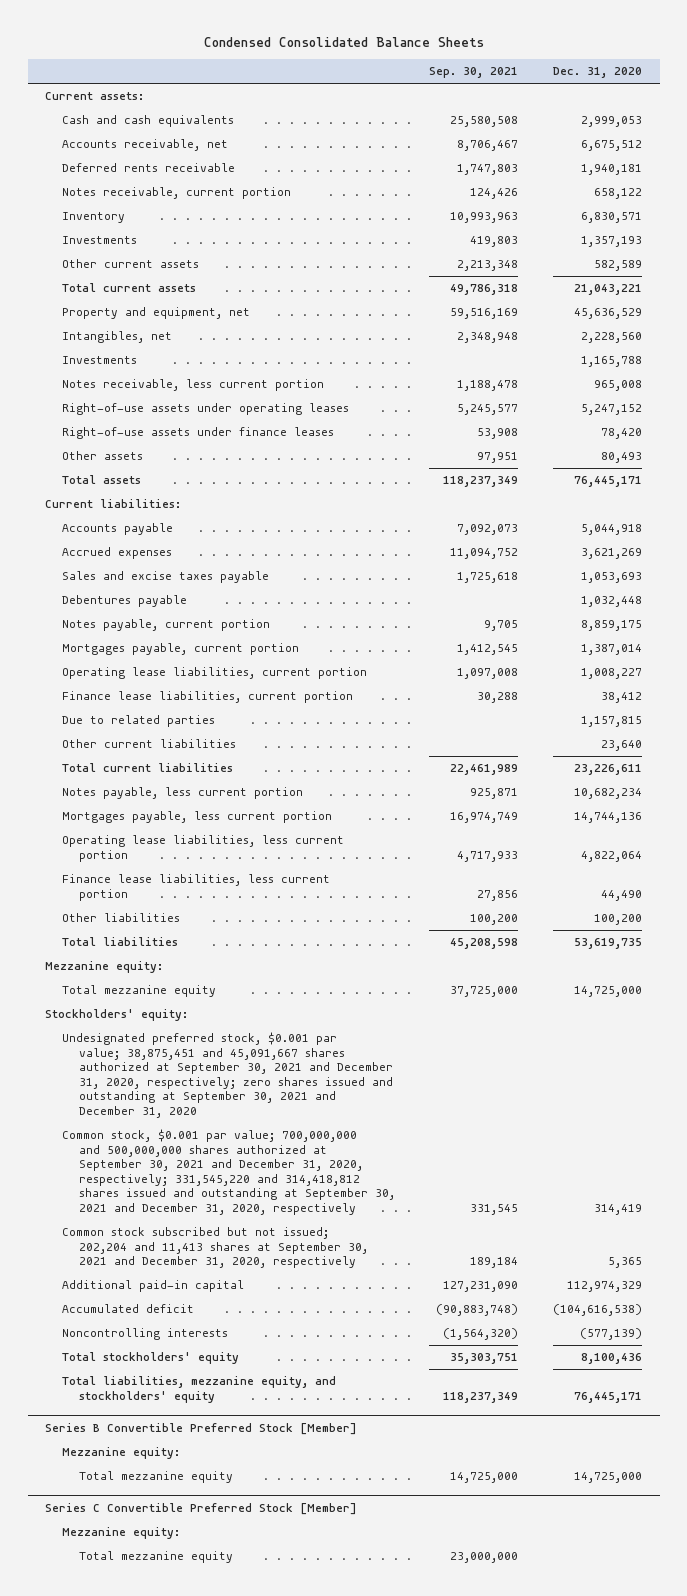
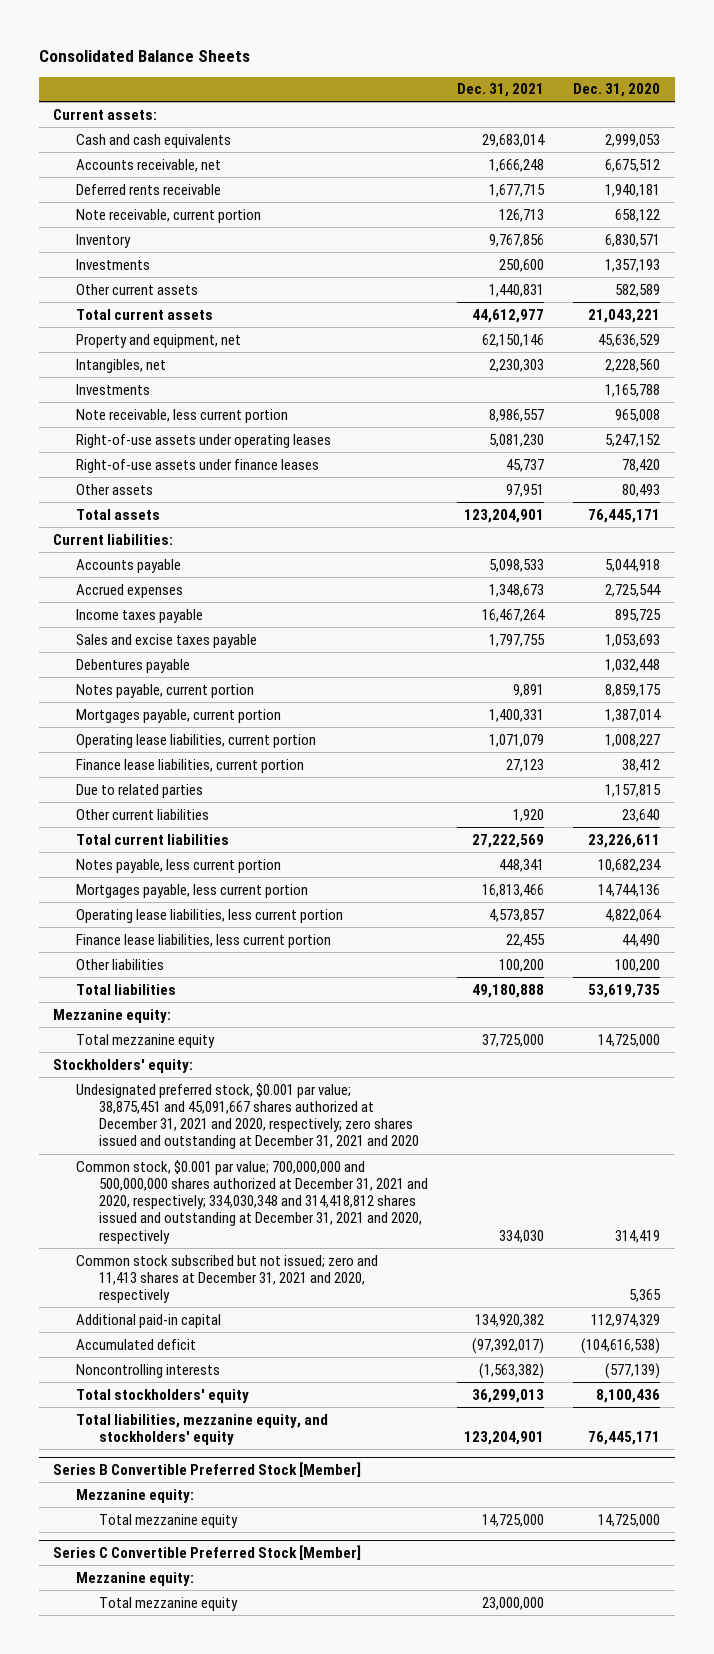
[203,36,484,47] Condensed Consolidated Balance Sheets -> [38,49,250,62] Consolidated Balance Sheets
[429,67,519,79] Sep. 30, 2021 -> none
none -> [457,83,545,98] Dec. 31, 2021
[61,187,291,200] Notes receivable, current portion -> [76,208,262,223] Note receivable, current portion
[61,379,324,392] Notes receivable, less current portion -> [76,408,289,423] Note receivable, less current portion
[581,548,643,560] 3,621,269 -> [605,583,662,597] 2,725,544
none -> [76,608,204,623] Income taxes payable
[61,1032,393,1119] Undesignated preferred stock, $0.001 par value; 38,875,451 and 45,091,667 shares authorized at September 30, 2021 and December 31, 2020, respectively; zero shares issued and outstanding at September 30, 2021 and December 31, 2020 -> [76,1082,420,1150] Undesignated preferred stock, $0.001 par value; 38,875,451 and 45,091,667 shares authorized at December 31, 2021 and 2020, respectively; zero shares issued and outstanding at December 31, 2021 and 2020
[61,1129,395,1216] Common stock, $0.001 par value; 700,000,000 and 500,000,000 shares authorized at September 30, 2021 and December 31, 2020, respectively; 331,545,220 and 314,418,812 shares issued and outstanding at September 30, 2021 and December 31, 2020, respectively -> [76,1159,429,1244] Common stock, $0.001 par value; 700,000,000 and 500,000,000 shares authorized at December 31, 2021 and 2020, respectively; 334,030,348 and 314,418,812 shares issued and outstanding at December 31, 2021 and 2020, respectively
[61,1227,368,1269] Common stock subscribed but not issued; 202,204 and 11,413 shares at September 30, 2021 and December 31, 2020, respectively -> [76,1254,379,1304] Common stock subscribed but not issued; zero and 11,413 shares at December 31, 2021 and 2020, respectively

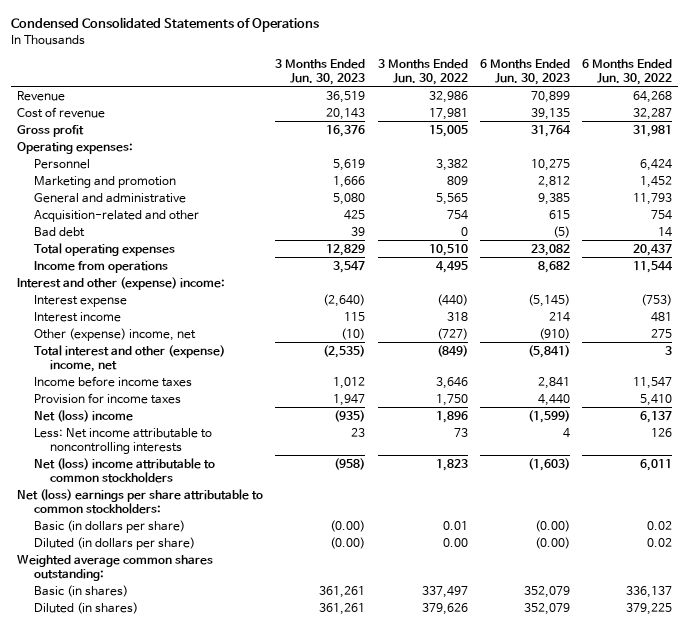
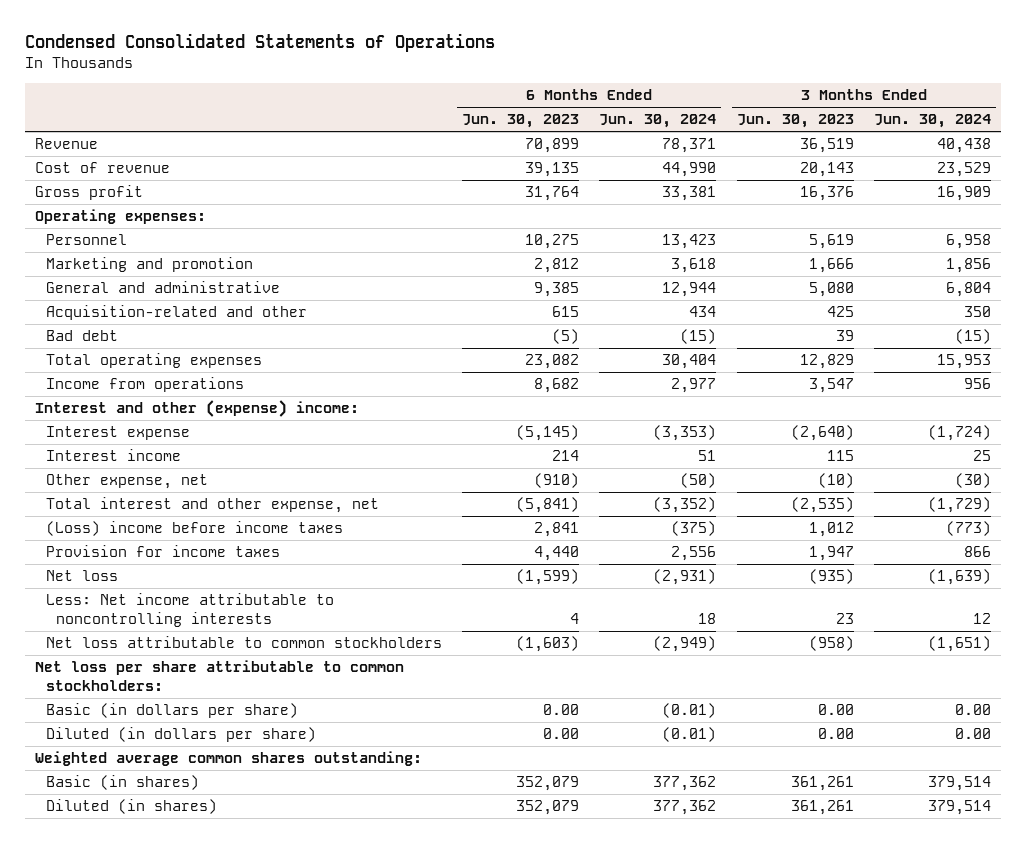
[377,58,468,85] 3 Months Ended Jun. 30, 2022 -> none
[582,58,673,85] 6 Months Ended Jun. 30, 2022 -> none
none -> [599,114,717,129] Jun. 30, 2024
none -> [873,114,991,129] Jun. 30, 2024
[33,327,196,341] Other (expense) income, net -> [45,474,208,490] Other expense, net
[33,344,225,372] Total interest and other (expense) income, net -> [45,497,379,514] Total interest and other expense, net
[33,375,192,387] Income before income taxes -> [45,521,343,537] (Loss) income before income taxes
[33,409,133,422] Net (loss) income -> [45,570,118,582] Net loss
[33,457,215,483] Net (loss) income attributable to common stockholders -> [45,636,442,649] Net loss attributable to common stockholders
[17,488,264,514] Net (loss) earnings per share attributable to common stockholders: -> [35,660,405,692] Net loss per share attributable to common stockholders:
[330,519,366,532] (0.00) -> [817,704,854,716] 0.00
[534,519,570,532] (0.00) -> [543,704,580,716] 0.00
[330,536,366,549] (0.00) -> [817,728,854,740] 0.00
[534,536,570,549] (0.00) -> [543,728,580,740] 0.00

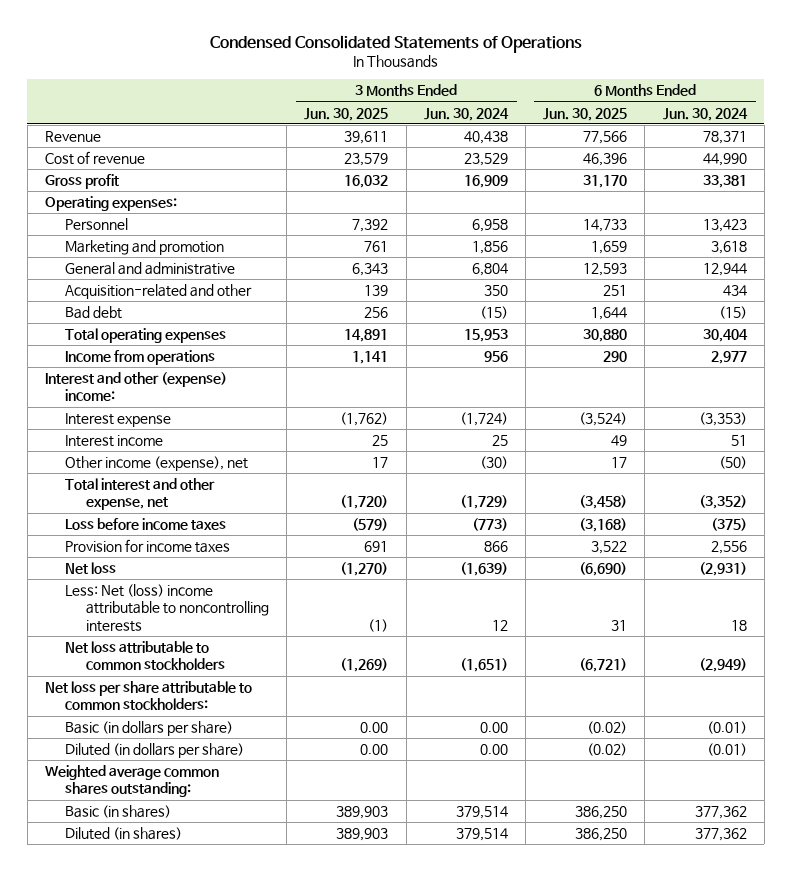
[462,114,580,129] Jun. 30, 2023 -> none
[736,114,854,129] Jun. 30, 2023 -> none
none -> [304,107,389,121] Jun. 30, 2025
none -> [543,107,628,121] Jun. 30, 2025
[45,474,208,490] Other expense, net -> [65,455,249,471] Other income (expense), net
[45,521,343,537] (Loss) income before income taxes -> [65,517,227,530] Loss before income taxes
[45,593,334,628] Less: Net income attributable to noncontrolling interests -> [65,583,269,632] Less: Net (loss) income attributable to noncontrolling interests

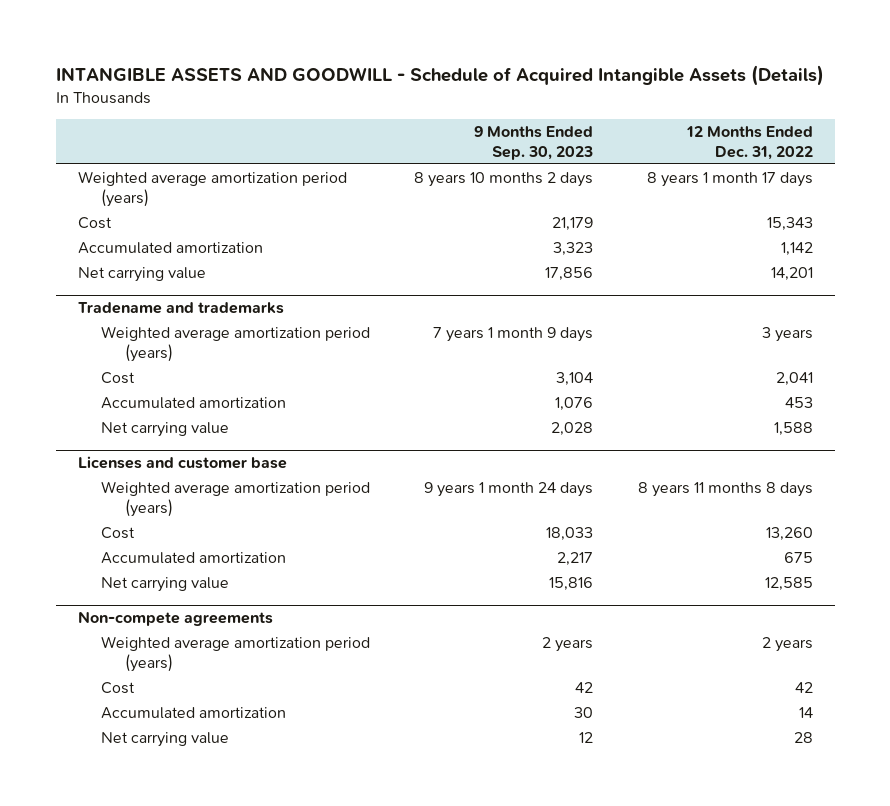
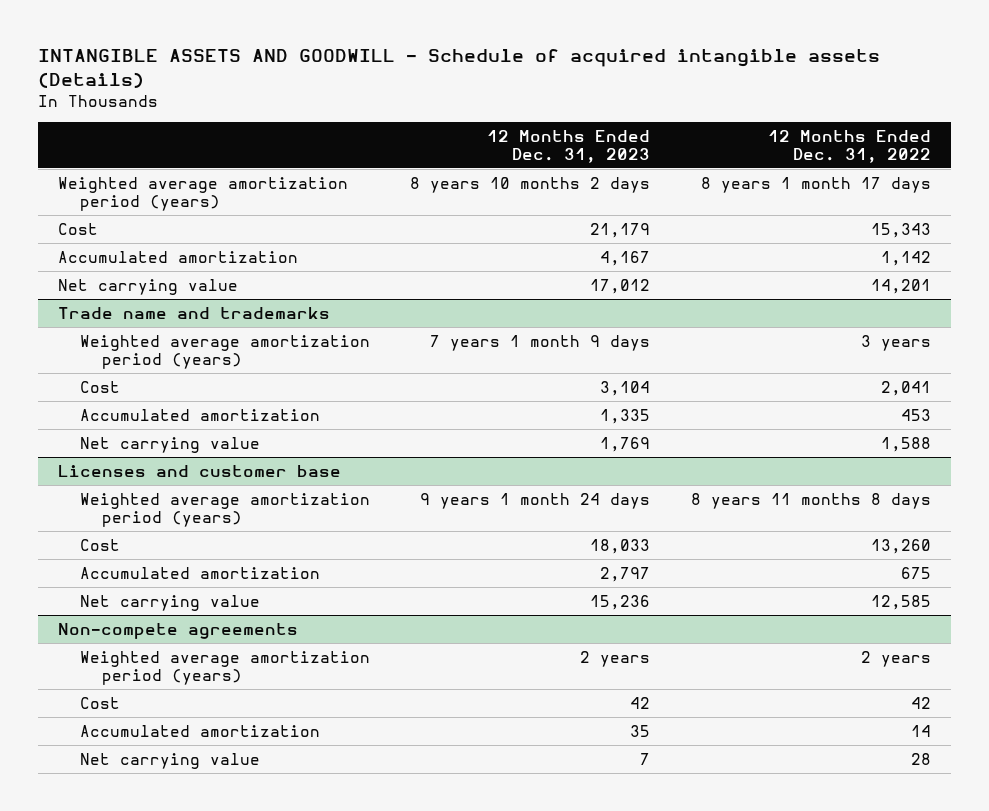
[55,64,824,86] INTANGIBLE ASSETS AND GOODWILL - Schedule of Acquired Intangible Assets (Details) -> [37,48,880,88] INTANGIBLE ASSETS AND GOODWILL - Schedule of acquired intangible assets (Details)
[474,125,594,160] 9 Months Ended Sep. 30, 2023 -> none
none -> [487,129,651,163] 12 Months Ended Dec. 31, 2023
[77,301,284,314] Tradename and trademarks -> [57,306,330,319] Trade name and trademarks

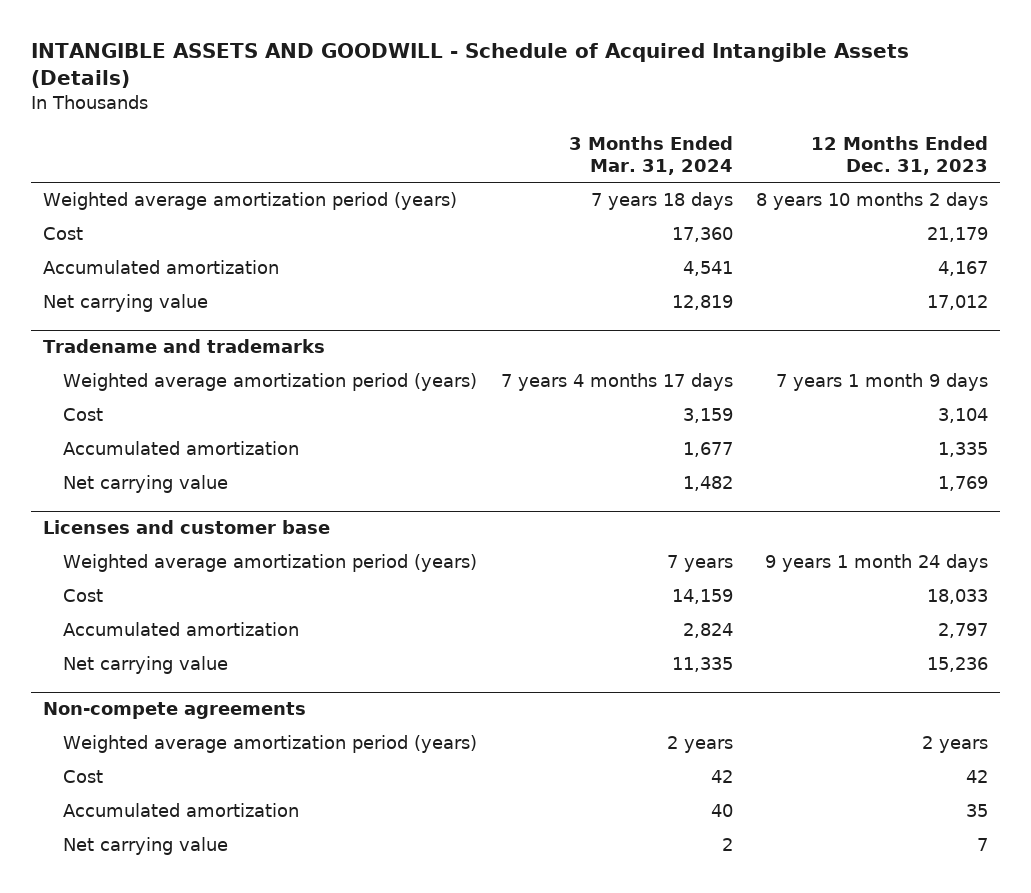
[37,48,880,88] INTANGIBLE ASSETS AND GOODWILL - Schedule of acquired intangible assets (Details) -> [31,43,910,89] INTANGIBLE ASSETS AND GOODWILL - Schedule of Acquired Intangible Assets (Details)
[767,129,931,163] 12 Months Ended Dec. 31, 2022 -> none
none -> [568,135,733,175] 3 Months Ended Mar. 31, 2024
[57,306,330,319] Trade name and trademarks -> [43,339,326,354] Tradename and trademarks

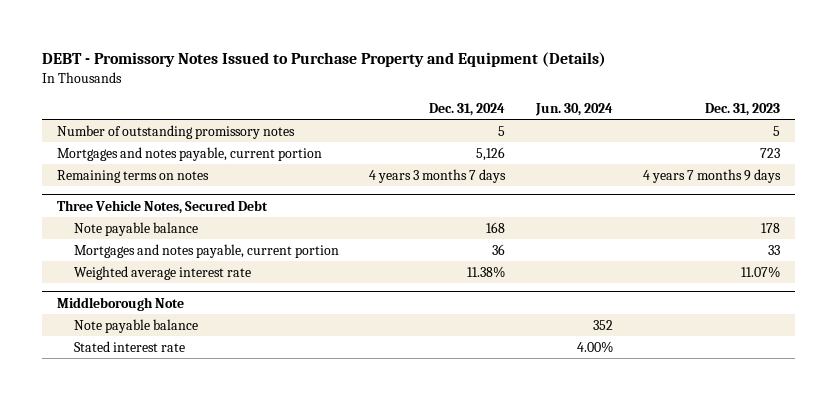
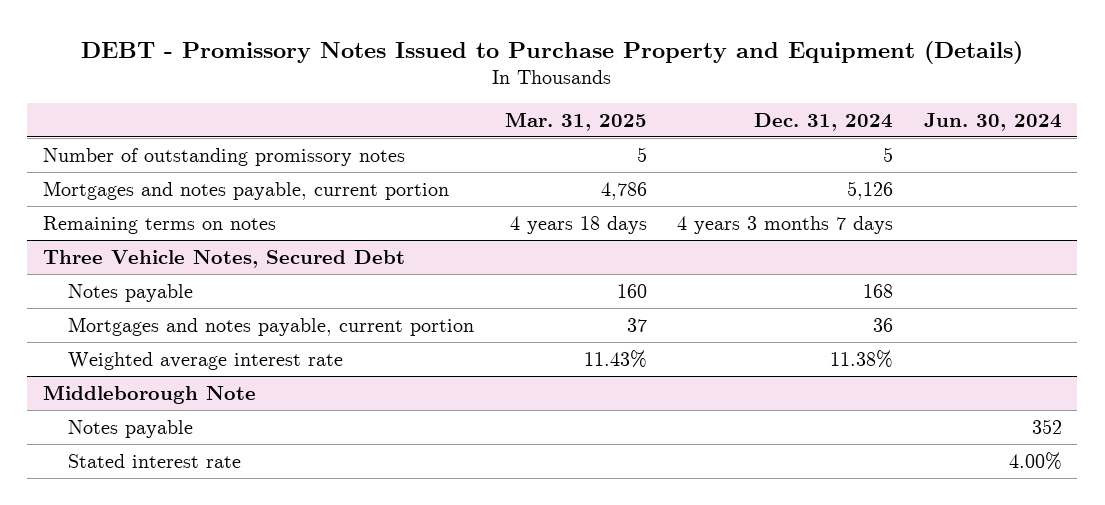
[705,103,781,117] Dec. 31, 2023 -> none
none -> [504,111,647,131] Mar. 31, 2025
[74,221,199,236] Note payable balance -> [68,283,194,302] Notes payable
[74,318,199,333] Note payable balance -> [68,419,194,438] Notes payable

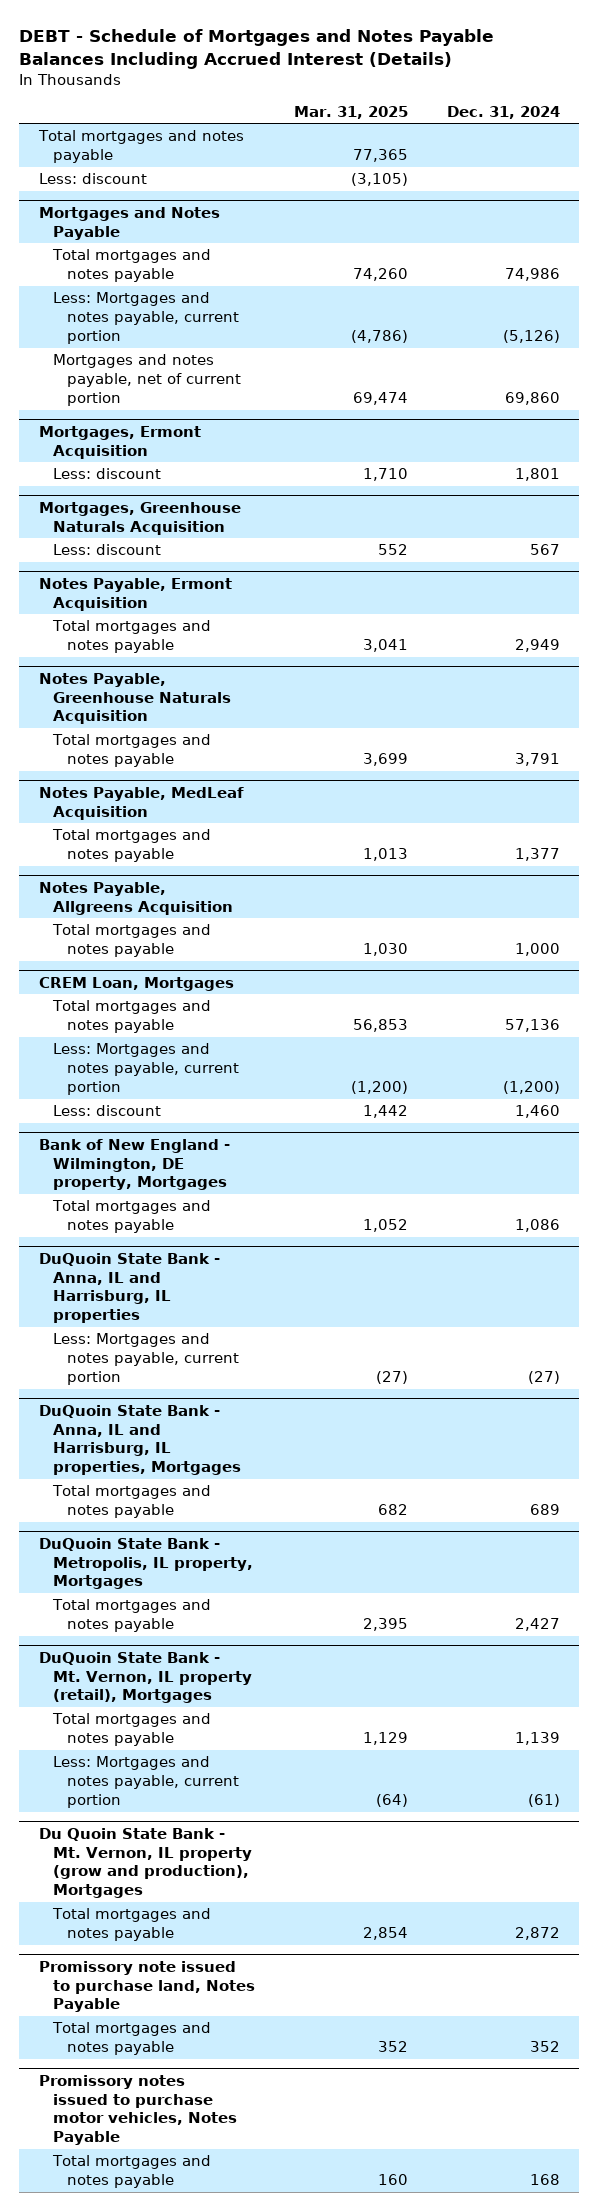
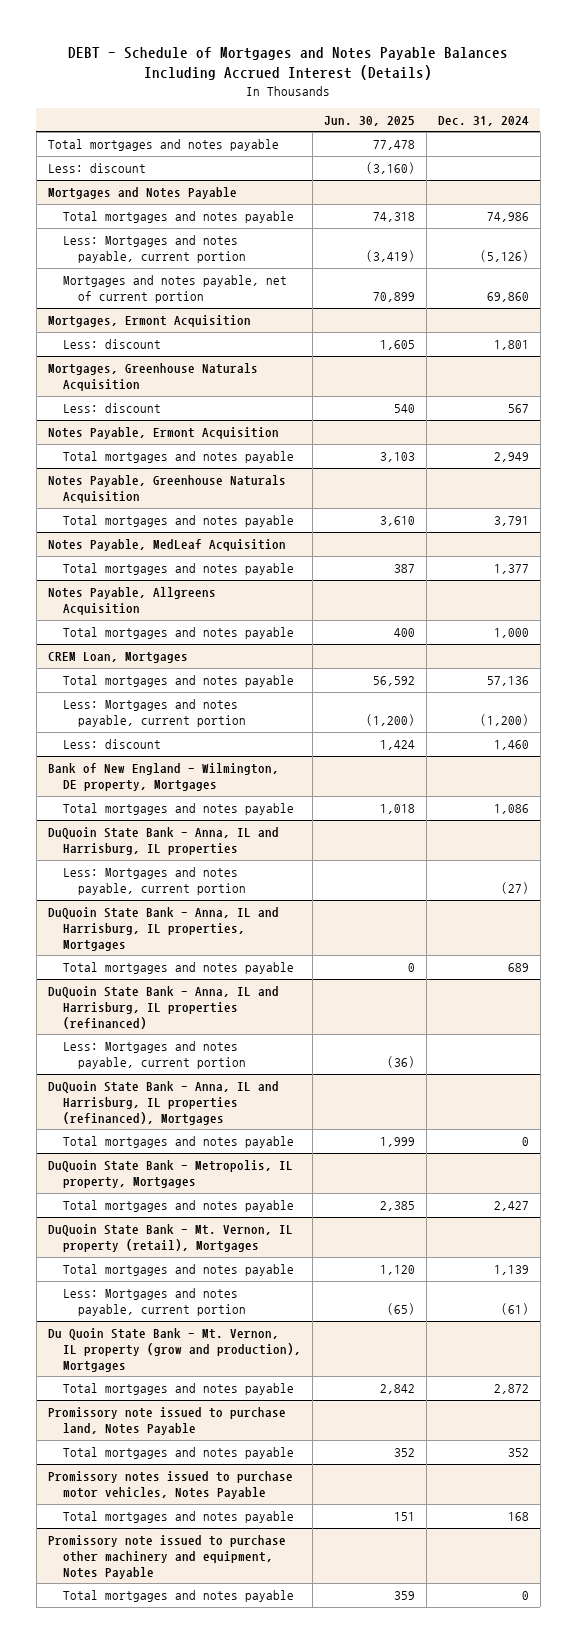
[293,105,408,119] Mar. 31, 2025 -> none
none -> [323,115,415,126] Jun. 30, 2025
none -> [47,986,279,1029] DuQuoin State Bank - Anna, IL and Harrisburg, IL properties (refinanced)
none -> [62,1041,246,1069] Less: Mortgages and notes payable, current portion
none -> [47,1081,279,1125] DuQuoin State Bank - Anna, IL and Harrisburg, IL properties (refinanced), Mortgages
none -> [62,1136,294,1149] Total mortgages and notes payable
none -> [47,1535,286,1579] Promissory note issued to purchase other machinery and equipment, Notes Payable
none -> [62,1590,294,1603] Total mortgages and notes payable

